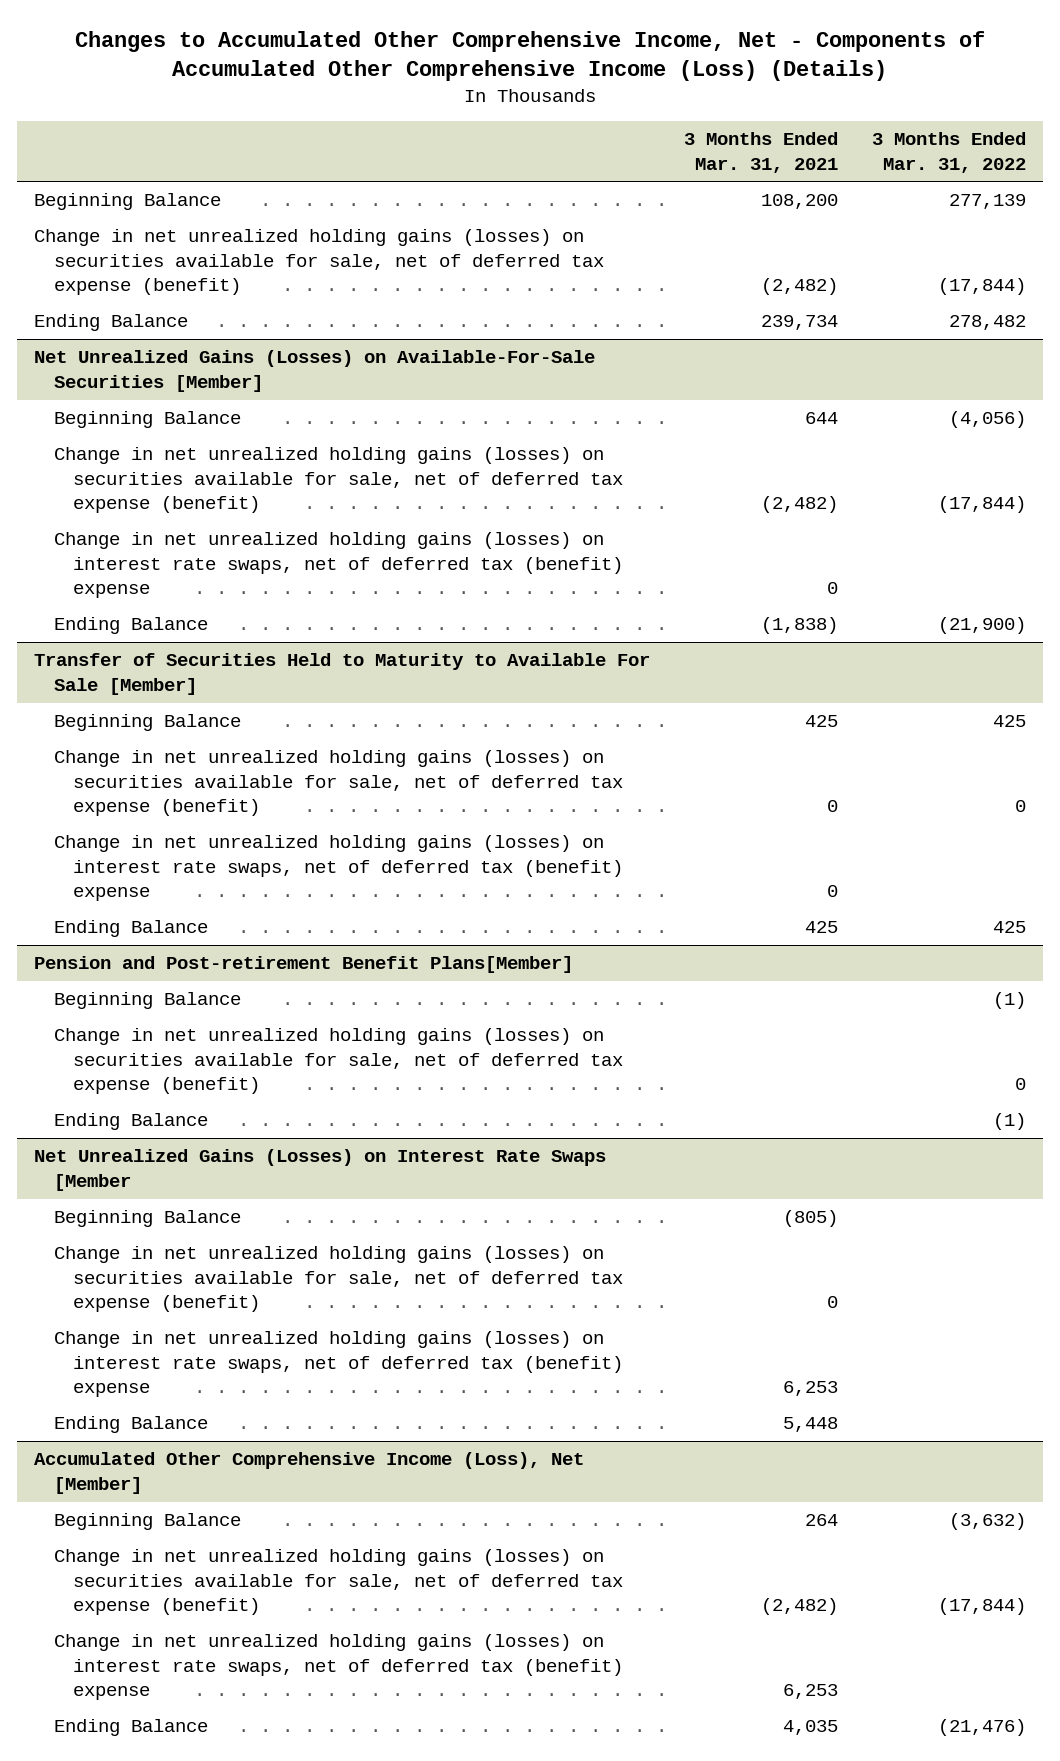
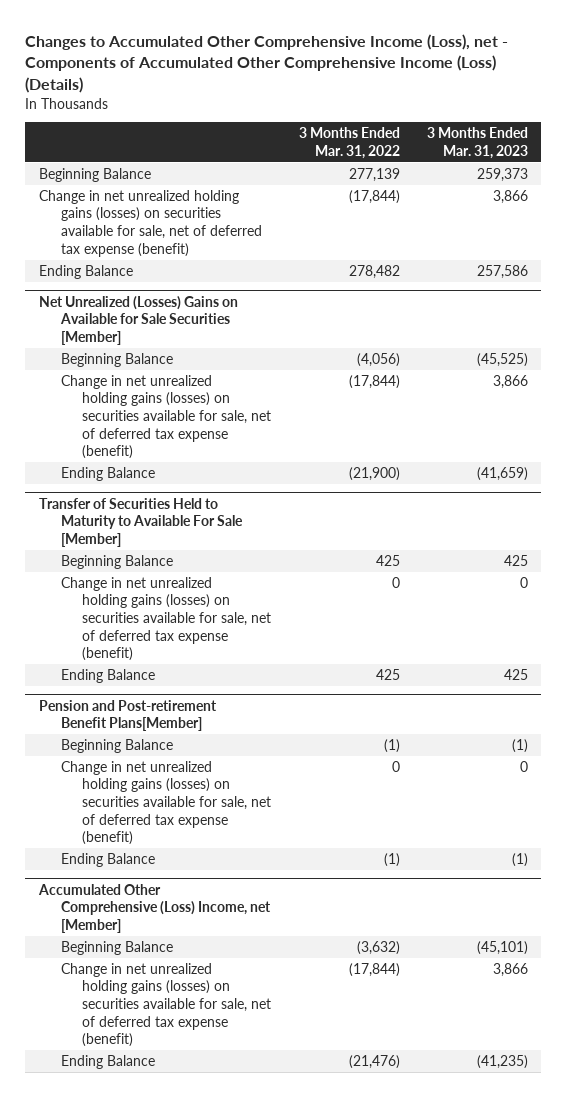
[74,30,985,82] Changes to Accumulated Other Comprehensive Income, Net - Components of Accumulated Other Comprehensive Income (Loss) (Details) -> [25,33,509,93] Changes to Accumulated Other Comprehensive Income (Loss), net - Components of Accumulated Other Comprehensive Income (Loss) (Details)
[683,132,838,173] 3 Months Ended Mar. 31, 2021 -> none
none -> [426,127,528,159] 3 Months Ended Mar. 31, 2023
[34,350,596,392] Net Unrealized Gains (Losses) on Available-For-Sale Securities [Member] -> [38,295,238,345] Net Unrealized (Losses) Gains on Available for Sale Securities [Member]
[53,532,624,599] Change in net unrealized holding gains (losses) on interest rate swaps, net of deferred tax (benefit) expense -> none
[53,835,624,902] Change in net unrealized holding gains (losses) on interest rate swaps, net of deferred tax (benefit) expense -> none
[34,1149,607,1191] Net Unrealized Gains (Losses) on Interest Rate Swaps [Member -> none
[53,1210,241,1228] Beginning Balance -> none
[53,1246,624,1313] Change in net unrealized holding gains (losses) on securities available for sale, net of deferred tax expense (benefit) -> none
[53,1331,624,1398] Change in net unrealized holding gains (losses) on interest rate swaps, net of deferred tax (benefit) expense -> none
[53,1416,208,1434] Ending Balance -> none
[34,1452,585,1494] Accumulated Other Comprehensive Income (Loss), Net [Member] -> [37,883,271,933] Accumulated Other Comprehensive (Loss) Income, net [Member]
[53,1634,624,1701] Change in net unrealized holding gains (losses) on interest rate swaps, net of deferred tax (benefit) expense -> none

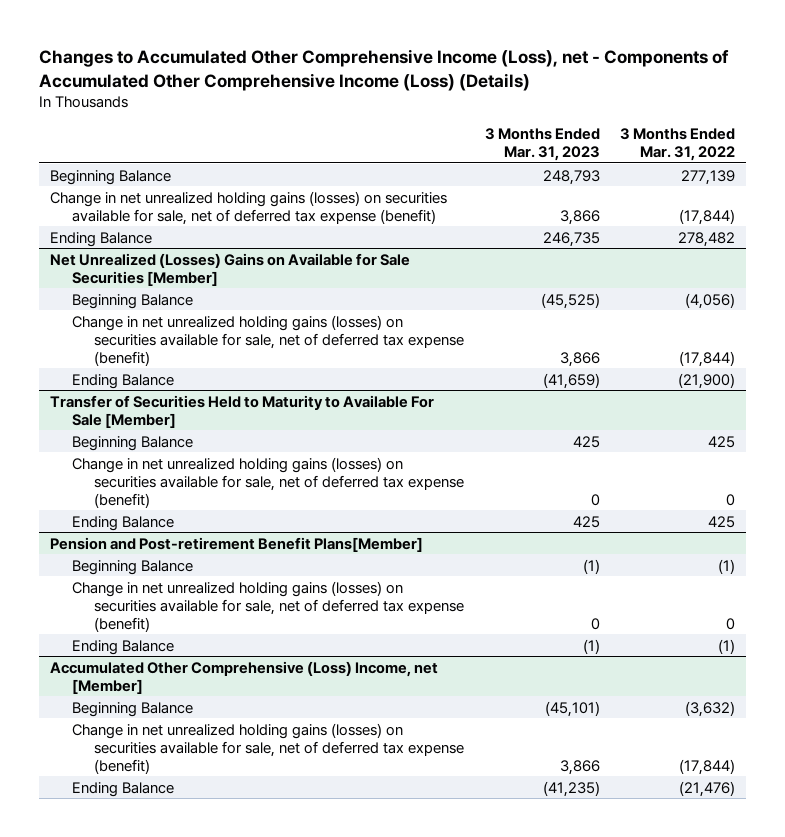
[476,167,528,182] 259,373 -> [542,169,600,185] 248,793
[476,264,528,279] 257,586 -> [542,231,600,247] 246,735

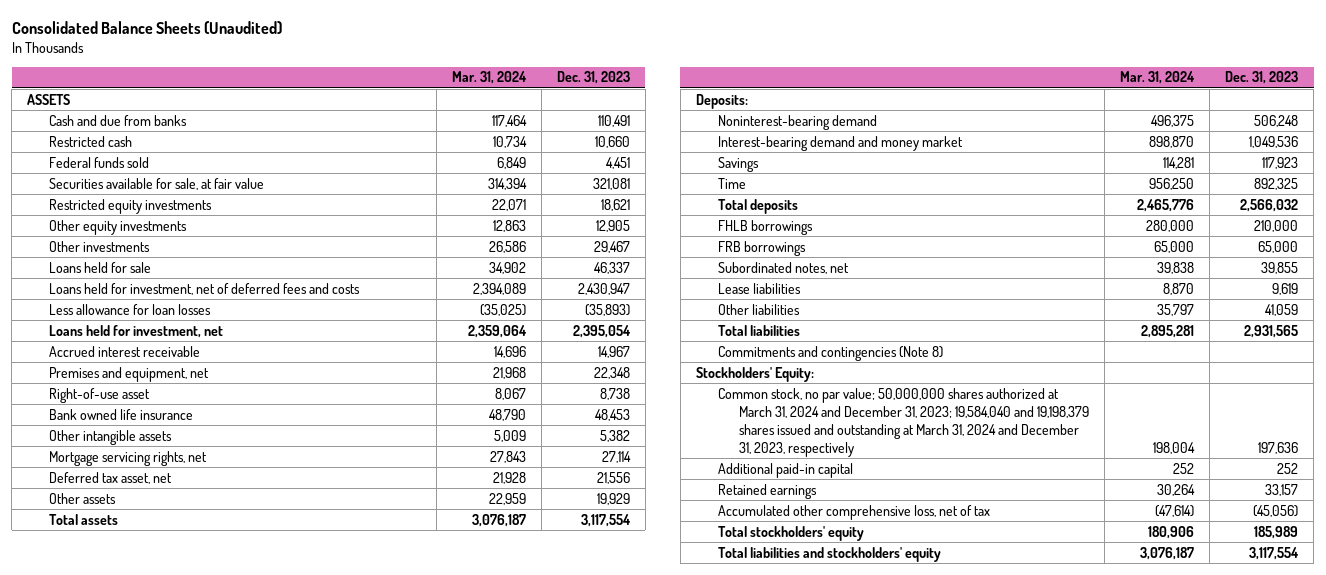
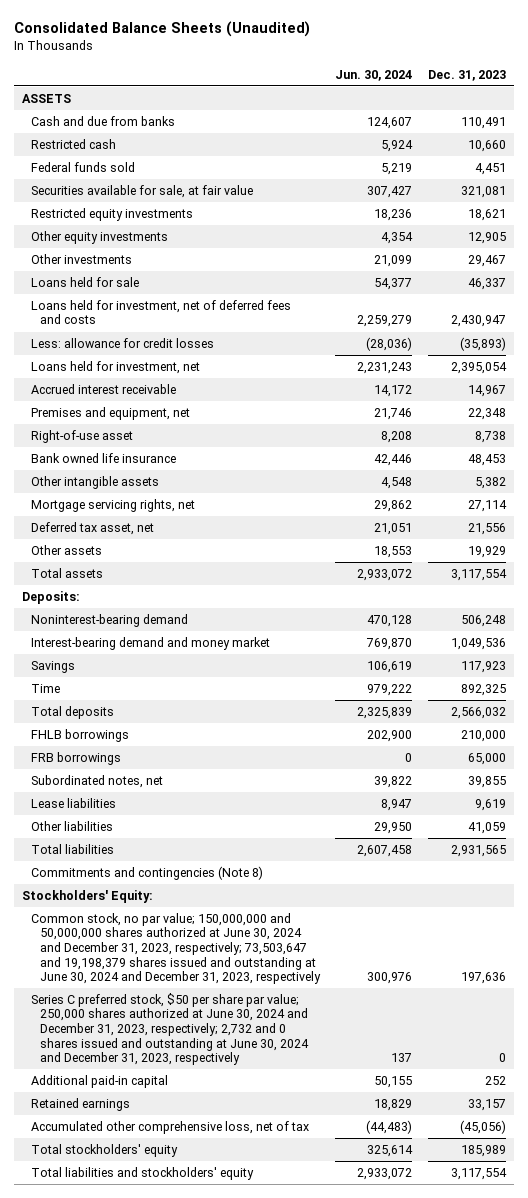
[451,71,527,85] Mar. 31, 2024 -> none
none -> [335,69,413,81] Jun. 30, 2024
[49,303,212,315] Less allowance for loan losses -> [30,337,214,348] Less: allowance for credit losses
[717,387,1090,457] Common stock, no par value; 50,000,000 shares authorized at March 31, 2024 and December 31, 2023; 19,584,040 and 19,198,379 shares issued and outstanding at March 31, 2024 and December 31, 2023, respectively -> [30,912,321,985] Common stock, no par value; 150,000,000 and 50,000,000 shares authorized at June 30, 2024 and December 31, 2023, respectively; 73,503,647 and 19,198,379 shares issued and outstanding at June 30, 2024 and December 31, 2023, respectively
none -> [30,992,309,1066] Series C preferred stock, $50 per share par value; 250,000 shares authorized at June 30, 2024 and December 31, 2023, respectively; 2,732 and 0 shares issued and outstanding at June 30, 2024 and December 31, 2023, respectively

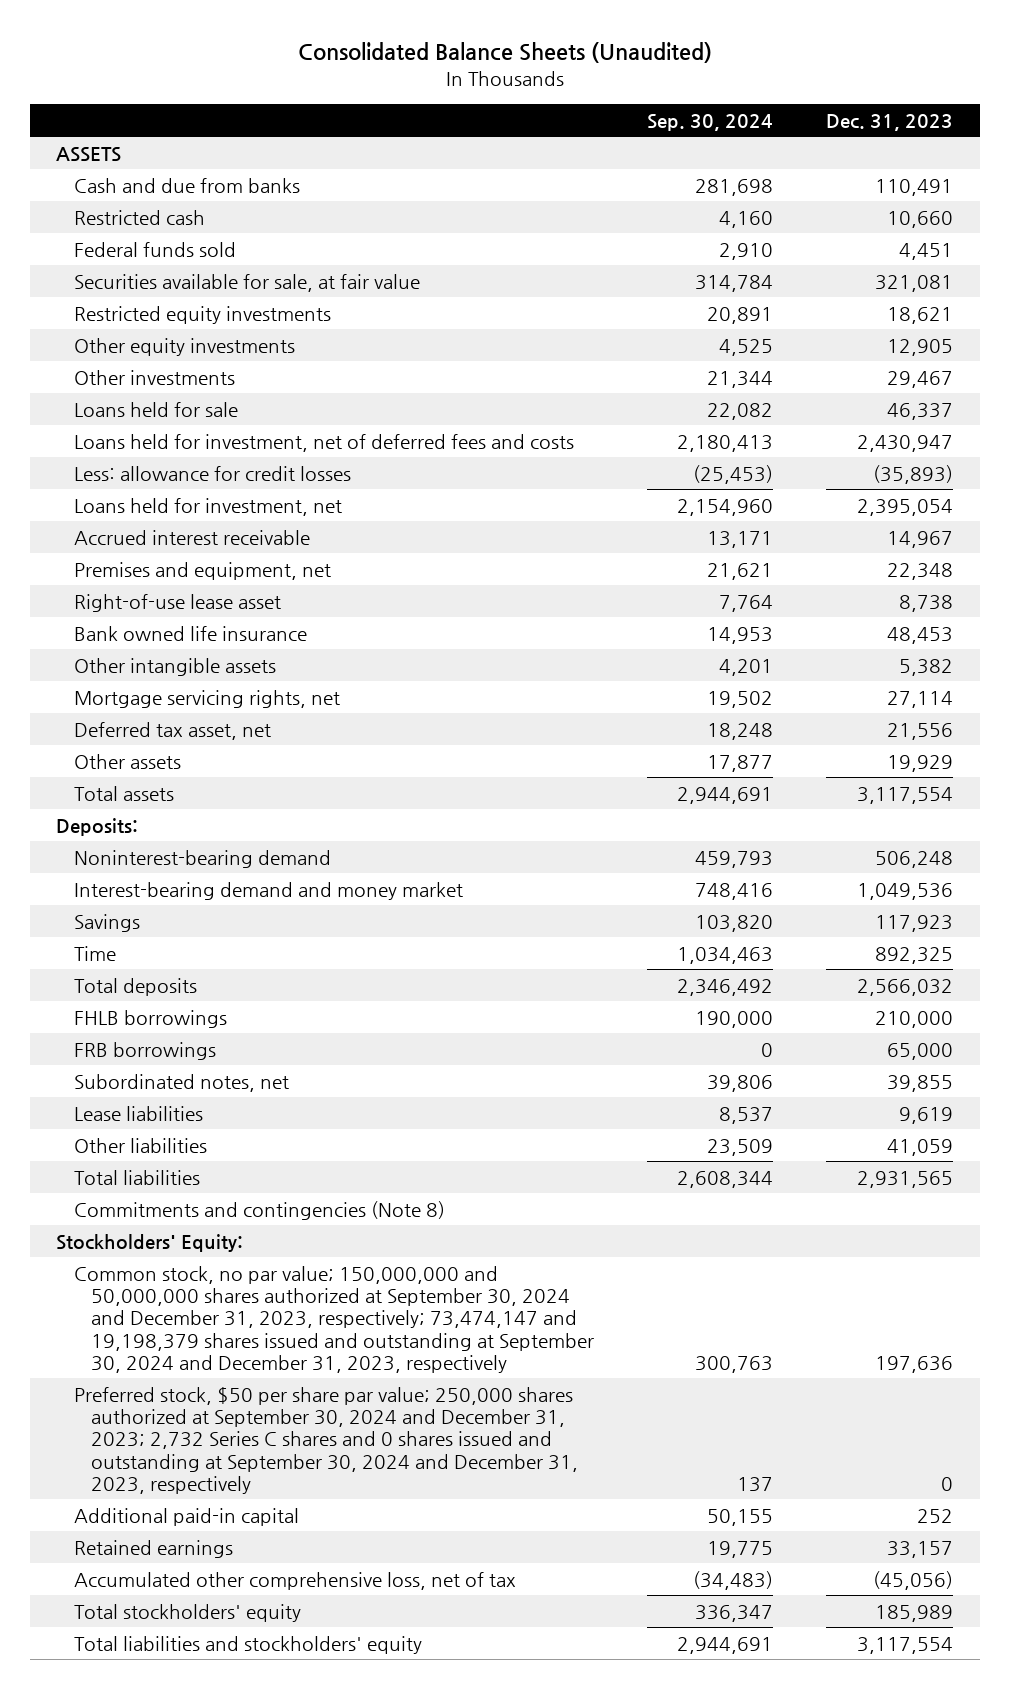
[335,69,413,81] Jun. 30, 2024 -> none
none -> [647,113,774,131] Sep. 30, 2024
[30,429,133,443] Right-of-use asset -> [73,593,281,612] Right-of-use lease asset
[30,912,321,985] Common stock, no par value; 150,000,000 and 50,000,000 shares authorized at June 30, 2024 and December 31, 2023, respectively; 73,503,647 and 19,198,379 shares issued and outstanding at June 30, 2024 and December 31, 2023, respectively -> [73,1265,594,1374] Common stock, no par value; 150,000,000 and 50,000,000 shares authorized at September 30, 2024 and December 31, 2023, respectively; 73,474,147 and 19,198,379 shares issued and outstanding at September 30, 2024 and December 31, 2023, respectively
[30,992,309,1066] Series C preferred stock, $50 per share par value; 250,000 shares authorized at June 30, 2024 and December 31, 2023, respectively; 2,732 and 0 shares issued and outstanding at June 30, 2024 and December 31, 2023, respectively -> [73,1386,578,1495] Preferred stock, $50 per share par value; 250,000 shares authorized at September 30, 2024 and December 31, 2023; 2,732 Series C shares and 0 shares issued and outstanding at September 30, 2024 and December 31, 2023, respectively

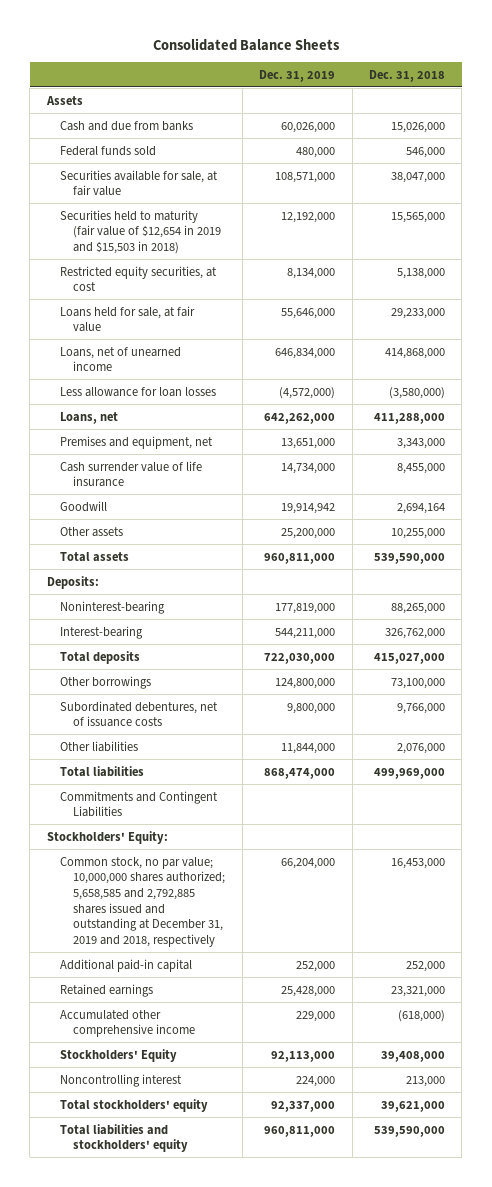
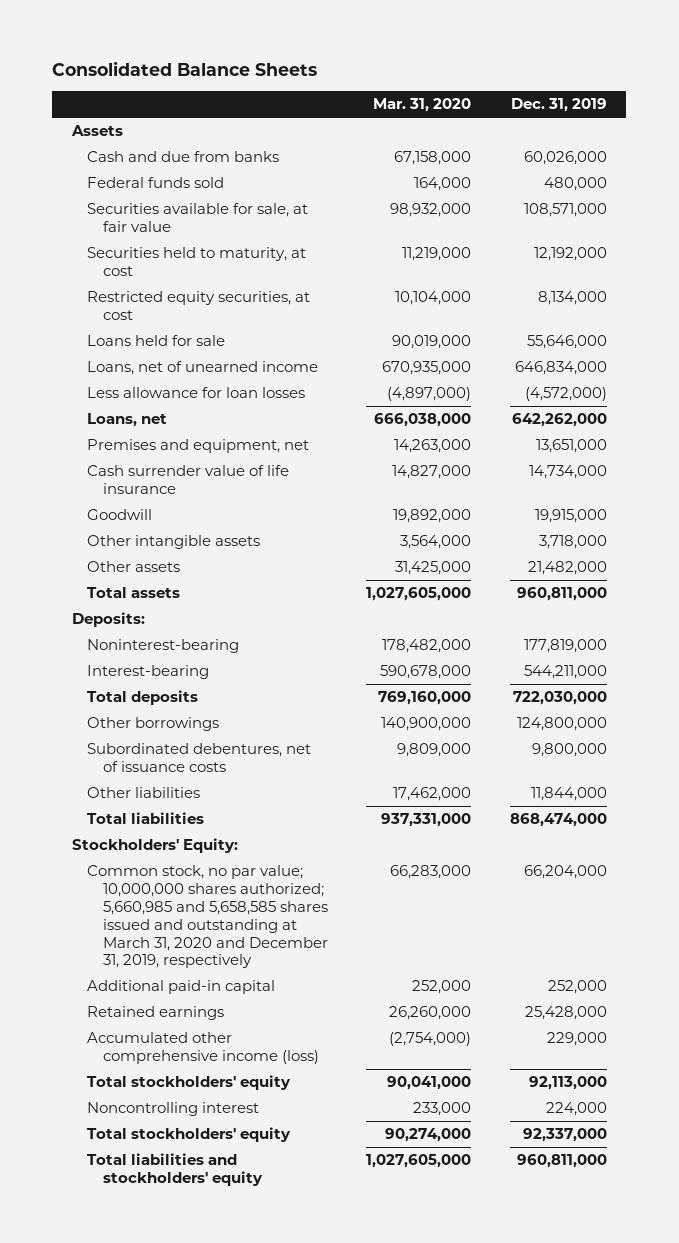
[368,69,445,82] Dec. 31, 2018 -> none
none -> [373,98,472,113] Mar. 31, 2020
[59,209,222,254] Securities held to maturity (fair value of $12,654 in 2019 and $15,503 in 2018) -> [87,247,307,277] Securities held to maturity, at cost
[59,305,195,333] Loans held for sale, at fair value -> [87,335,226,347] Loans held for sale
[281,502,336,514] 19,914,942 -> [534,509,607,524] 19,915,000
none -> [87,535,261,550] Other intangible assets
[281,527,336,539] 25,200,000 -> [527,561,607,576] 21,482,000
[59,790,218,818] Commitments and Contingent Liabilities -> none
[59,856,226,948] Common stock, no par value; 10,000,000 shares authorized; 5,658,585 and 2,792,885 shares issued and outstanding at December 31, 2019 and 2018, respectively -> [87,865,329,969] Common stock, no par value; 10,000,000 shares authorized; 5,660,985 and 5,658,585 shares issued and outstanding at March 31, 2020 and December 31, 2019, respectively
[59,1009,196,1038] Accumulated other comprehensive income -> [87,1032,320,1065] Accumulated other comprehensive income (loss)
[59,1048,177,1062] Stockholders' Equity -> [87,1075,292,1091] Total stockholders' equity

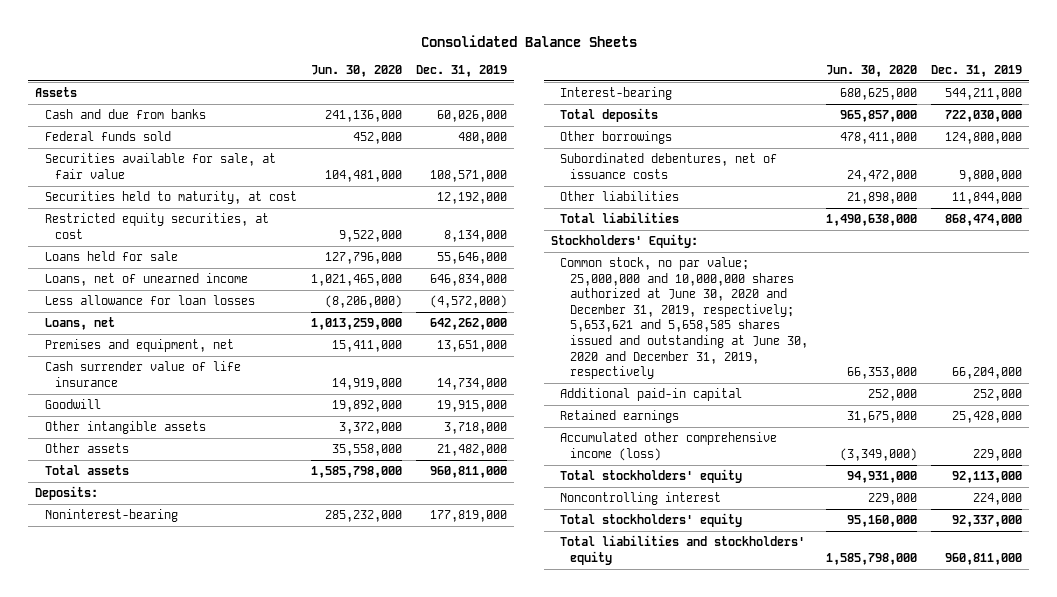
[373,98,472,113] Mar. 31, 2020 -> none
none -> [310,65,402,78] Jun. 30, 2020
[87,865,329,969] Common stock, no par value; 10,000,000 shares authorized; 5,660,985 and 5,658,585 shares issued and outstanding at March 31, 2020 and December 31, 2019, respectively -> [560,257,809,380] Common stock, no par value; 25,000,000 and 10,000,000 shares authorized at June 30, 2020 and December 31, 2019, respectively; 5,653,621 and 5,658,585 shares issued and outstanding at June 30, 2020 and December 31, 2019, respectively

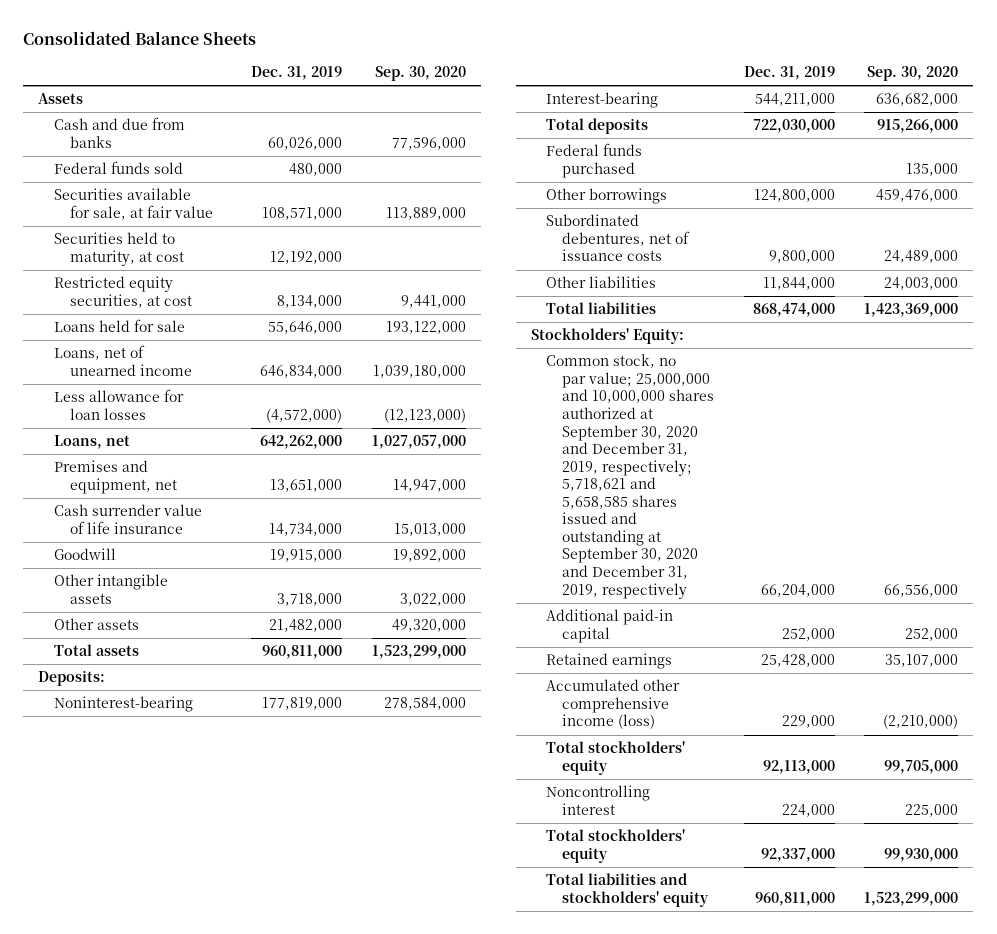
[310,65,402,78] Jun. 30, 2020 -> none
none -> [375,66,467,82] Sep. 30, 2020
none -> [546,143,643,178] Federal funds purchased
[560,257,809,380] Common stock, no par value; 25,000,000 and 10,000,000 shares authorized at June 30, 2020 and December 31, 2019, respectively; 5,653,621 and 5,658,585 shares issued and outstanding at June 30, 2020 and December 31, 2019, respectively -> [546,354,714,599] Common stock, no par value; 25,000,000 and 10,000,000 shares authorized at September 30, 2020 and December 31, 2019, respectively; 5,718,621 and 5,658,585 shares issued and outstanding at September 30, 2020 and December 31, 2019, respectively

